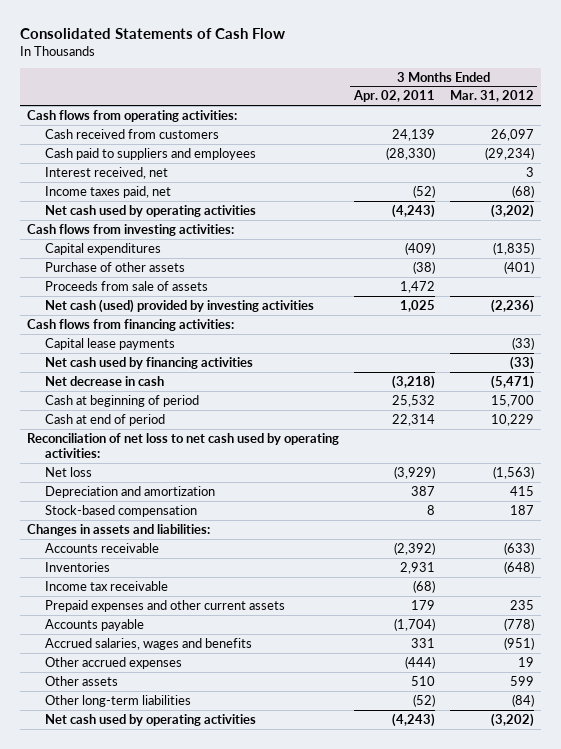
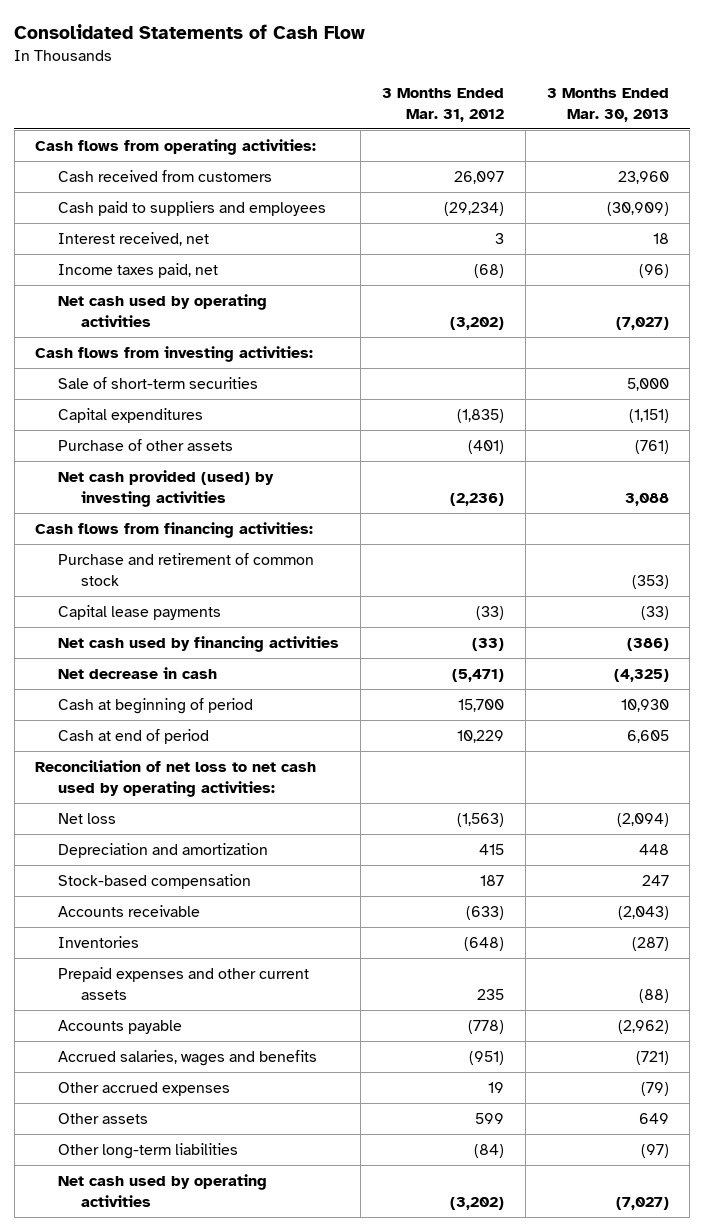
[352,90,435,103] Apr. 02, 2011 -> none
none -> [546,88,669,122] 3 Months Ended Mar. 30, 2013
none -> [58,377,259,390] Sale of short-term securities
[45,280,209,291] Proceeds from sale of assets -> none
[45,298,315,313] Net cash (used) provided by investing activities -> [58,470,275,507] Net cash provided (used) by investing activities
none -> [58,553,315,586] Purchase and retirement of common stock
[27,523,211,536] Changes in assets and liabilities: -> none
[45,580,169,591] Income tax receivable -> none

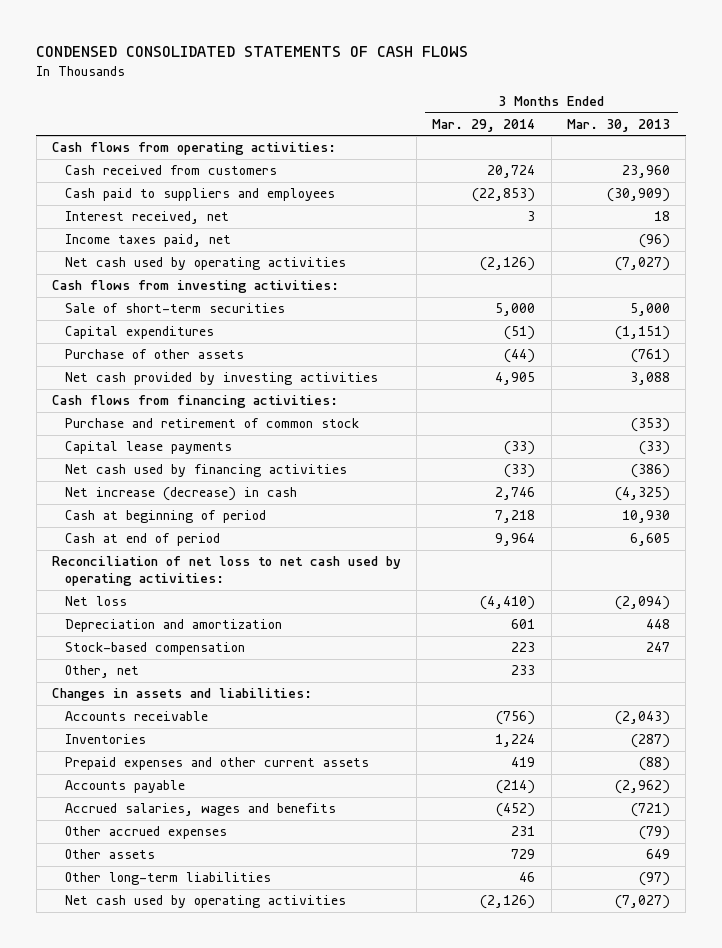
[14,24,366,40] Consolidated Statements of Cash Flow -> [36,46,469,58] CONDENSED CONSOLIDATED STATEMENTS OF CASH FLOWS
[381,88,504,122] 3 Months Ended Mar. 31, 2012 -> none
none -> [432,118,536,132] Mar. 29, 2014
[58,470,275,507] Net cash provided (used) by investing activities -> [64,372,378,386] Net cash provided by investing activities
[58,667,218,680] Net decrease in cash -> [64,487,297,502] Net increase (decrease) in cash
none -> [64,665,139,679] Other, net
none -> [51,688,312,702] Changes in assets and liabilities:

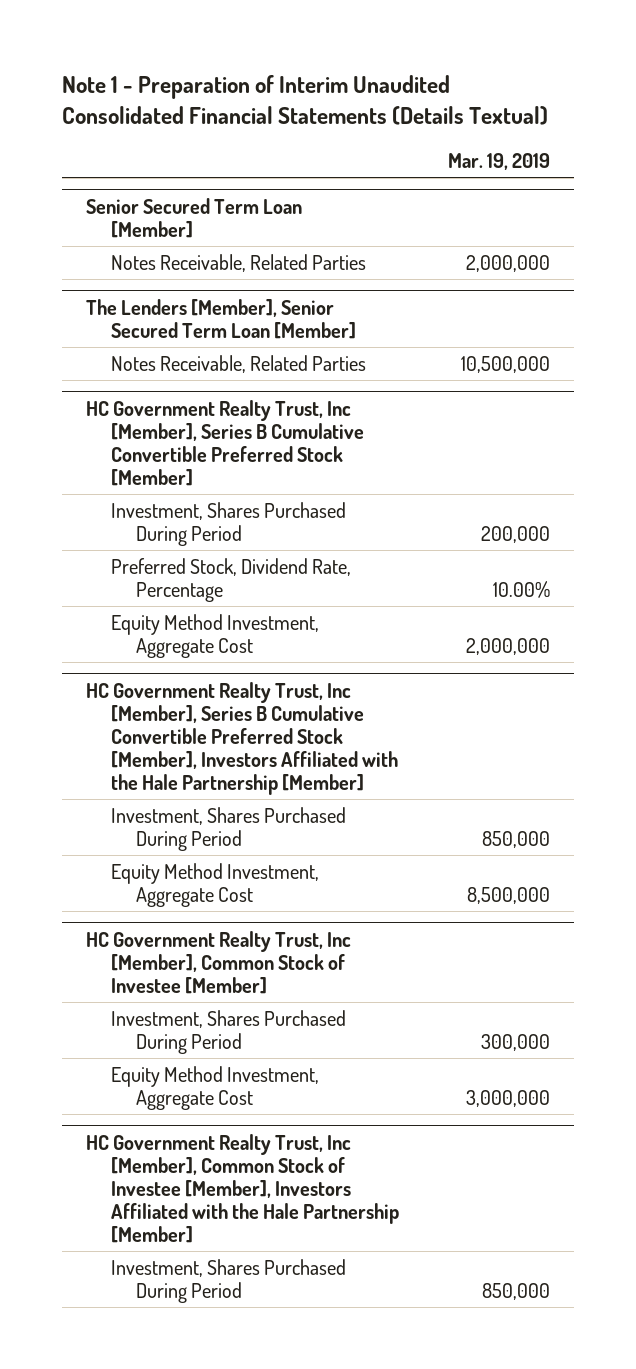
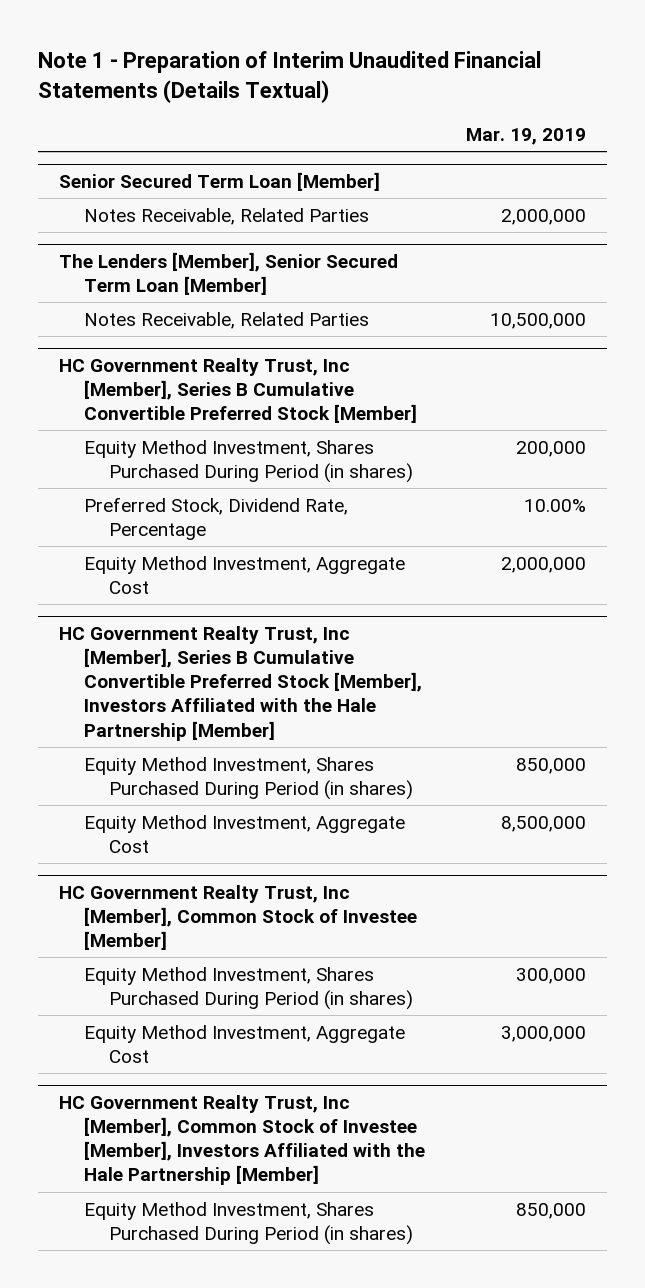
[62,75,549,126] Note 1 - Preparation of Interim Unaudited Consolidated Financial Statements (Details Textual) -> [38,51,542,104] Note 1 - Preparation of Interim Unaudited Financial Statements (Details Textual)
[111,501,347,547] Investment, Shares Purchased During Period -> [84,439,414,483] Equity Method Investment, Shares Purchased During Period (in shares)
[111,806,347,852] Investment, Shares Purchased During Period -> [84,756,414,800] Equity Method Investment, Shares Purchased During Period (in shares)
[111,1009,347,1055] Investment, Shares Purchased During Period -> [84,966,414,1010] Equity Method Investment, Shares Purchased During Period (in shares)
[111,1258,347,1304] Investment, Shares Purchased During Period -> [84,1201,414,1245] Equity Method Investment, Shares Purchased During Period (in shares)

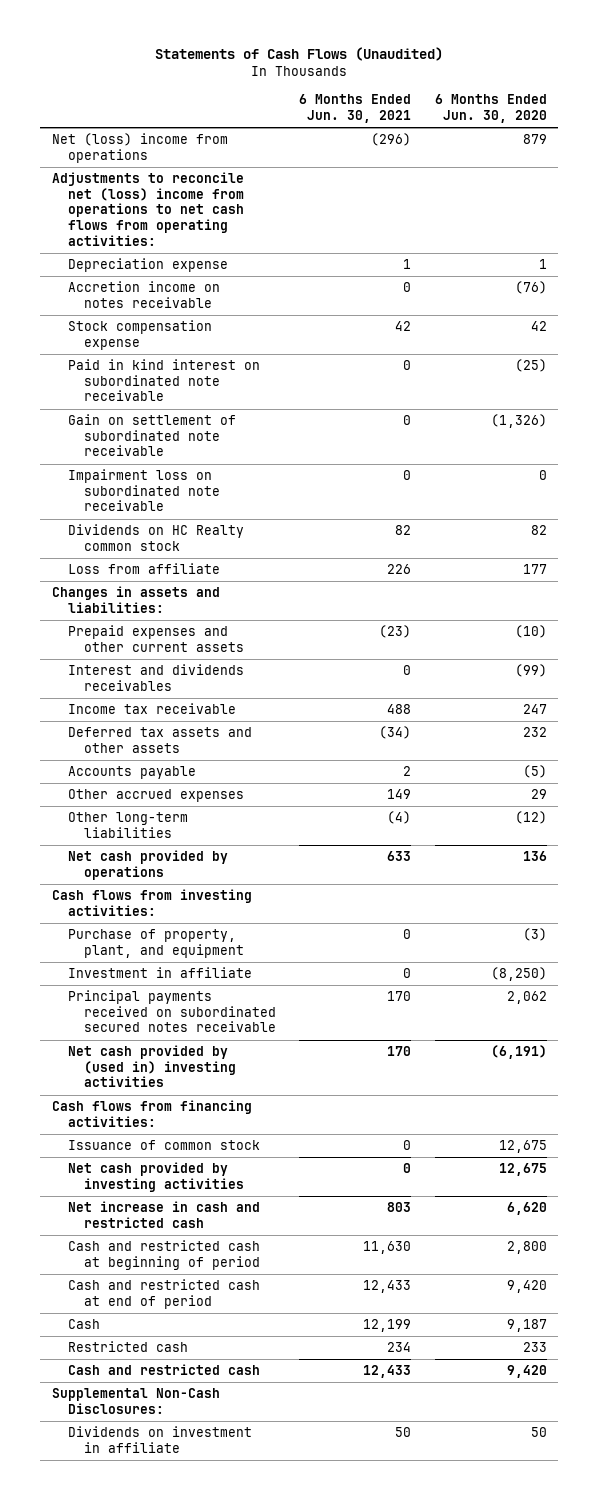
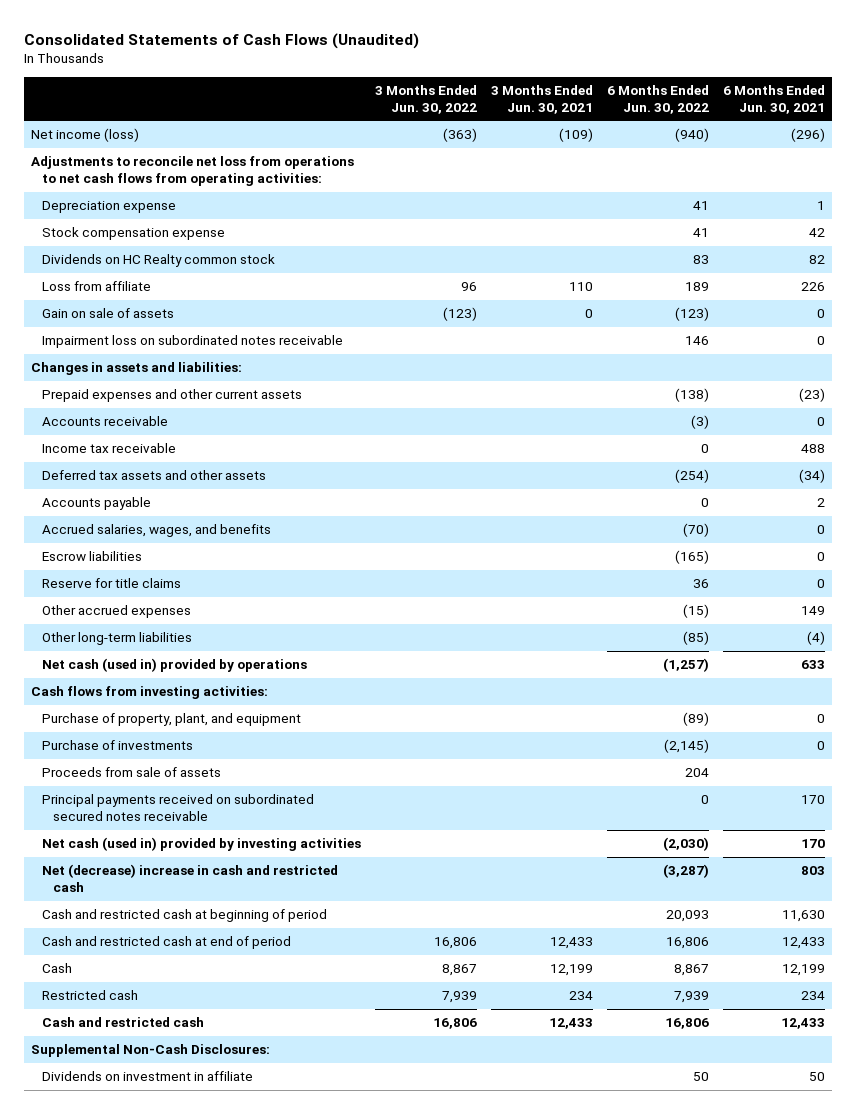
[155,47,444,62] Statements of Cash Flows (Unaudited) -> [24,33,420,50] Consolidated Statements of Cash Flows (Unaudited)
[434,94,547,123] 6 Months Ended Jun. 30, 2020 -> none
none -> [374,85,477,114] 3 Months Ended Jun. 30, 2022
none -> [490,85,593,114] 3 Months Ended Jun. 30, 2021
none -> [606,85,709,114] 6 Months Ended Jun. 30, 2022
[51,133,228,163] Net (loss) income from operations -> [31,128,140,143] Net income (loss)
[51,172,244,246] Adjustments to reconcile net (loss) income from operations to net cash flows from operating activities: -> [31,156,355,186] Adjustments to reconcile net loss from operations to net cash flows from operating activities:
[67,281,220,308] Accretion income on notes receivable -> none
[67,359,260,402] Paid in kind interest on subordinated note receivable -> none
[67,414,236,457] Gain on settlement of subordinated note receivable -> none
[67,469,220,512] Impairment loss on subordinated note receivable -> none
none -> [41,308,174,319] Gain on sale of assets
none -> [41,335,343,349] Impairment loss on subordinated notes receivable
[67,664,244,691] Interest and dividends receivables -> none
none -> [41,416,168,427] Accounts receivable
none -> [41,524,271,538] Accrued salaries, wages, and benefits
none -> [41,551,142,562] Escrow liabilities
none -> [41,578,181,589] Reserve for title claims
[67,850,228,880] Net cash provided by operations -> [41,658,307,673] Net cash (used in) provided by operations
[67,967,252,979] Investment in affiliate -> none
none -> [41,740,193,751] Purchase of investments
none -> [41,767,221,778] Proceeds from sale of assets
[51,1100,252,1127] Cash flows from financing activities: -> none
[67,1140,260,1151] Issuance of common stock -> none
[67,1162,244,1192] Net cash provided by investing activities -> none
[67,1045,236,1088] Net cash provided by (used in) investing activities -> [41,837,361,852] Net cash (used in) provided by investing activities
[67,1201,260,1228] Net increase in cash and restricted cash -> [41,864,338,892] Net (decrease) increase in cash and restricted cash

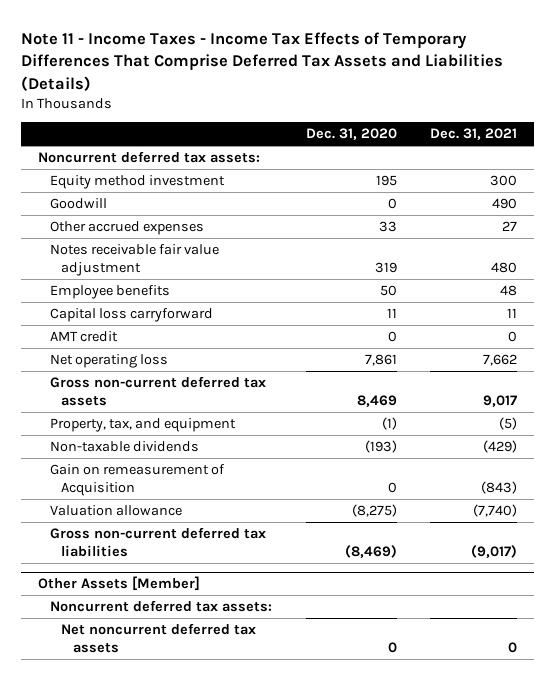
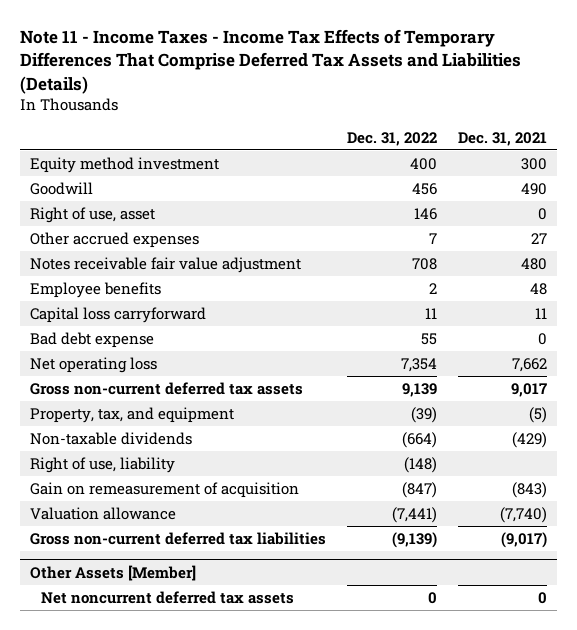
[305,128,397,141] Dec. 31, 2020 -> none
none -> [346,131,437,146] Dec. 31, 2022
[38,150,261,163] Noncurrent deferred tax assets: -> none
none -> [30,206,156,223] Right of use, asset
[49,330,118,342] AMT credit -> none
none -> [30,331,155,348] Bad debt expense
none -> [30,456,176,473] Right of use, liability
[49,463,225,496] Gain on remeasurement of Acquisition -> [30,481,300,498] Gain on remeasurement of acquisition
[49,599,272,612] Noncurrent deferred tax assets: -> none

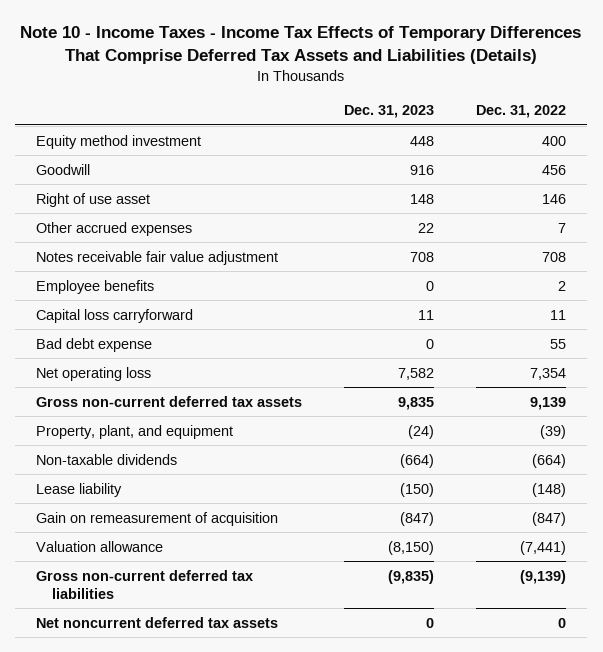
[19,29,521,94] Note 11 - Income Taxes - Income Tax Effects of Temporary Differences That Comprise Deferred Tax Assets and Liabilities (Details) -> [20,26,582,64] Note 10 - Income Taxes - Income Tax Effects of Temporary Differences That Comprise Deferred Tax Assets and Liabilities (Details)
[457,131,547,146] Dec. 31, 2021 -> none
none -> [344,105,435,119] Dec. 31, 2023
[30,206,156,223] Right of use, asset -> [36,192,151,207] Right of use asset
[30,406,235,423] Property, tax, and equipment -> [36,424,234,439] Property, plant, and equipment
[30,456,176,473] Right of use, liability -> [36,482,123,497] Lease liability
[30,564,197,581] Other Assets [Member] -> none

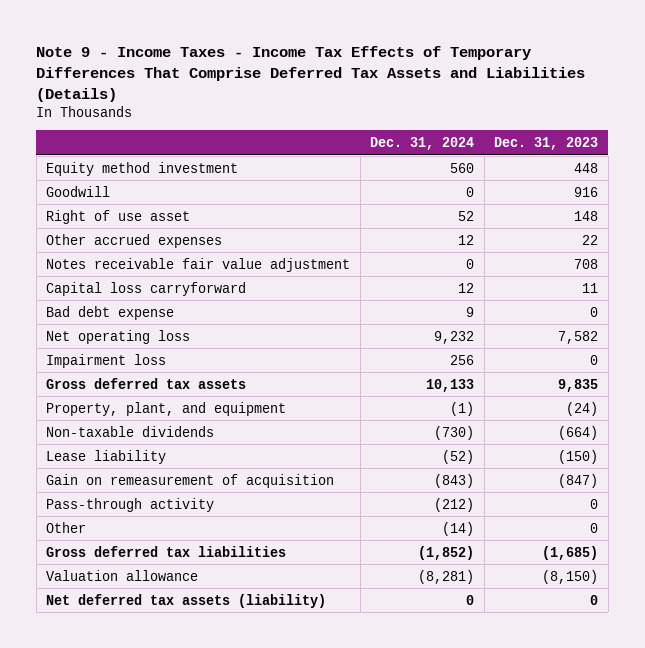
[20,26,582,64] Note 10 - Income Taxes - Income Tax Effects of Temporary Differences That Comprise Deferred Tax Assets and Liabilities (Details) -> [36,45,586,102] Note 9 - Income Taxes - Income Tax Effects of Temporary Differences That Comprise Deferred Tax Assets and Liabilities (Details)
[476,105,567,119] Dec. 31, 2022 -> none
none -> [370,136,475,150] Dec. 31, 2024
[36,279,155,294] Employee benefits -> none
none -> [46,353,167,368] Impairment loss
[36,395,303,407] Gross non-current deferred tax assets -> [46,377,247,389] Gross deferred tax assets
none -> [46,497,215,512] Pass-through activity
none -> [46,521,87,533] Other
none -> [46,545,287,557] Gross deferred tax liabilities
[36,569,254,599] Gross non-current deferred tax liabilities -> none
[36,616,279,628] Net noncurrent deferred tax assets -> [46,593,327,608] Net deferred tax assets (liability)

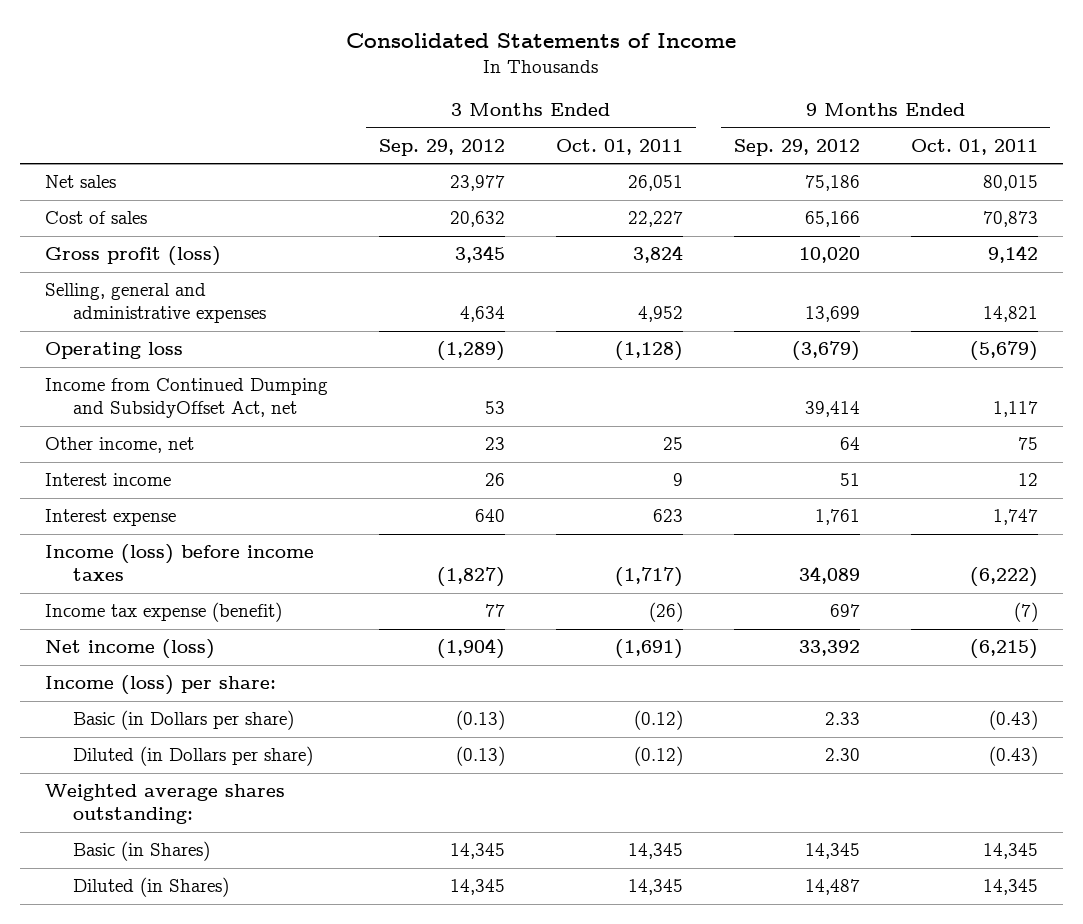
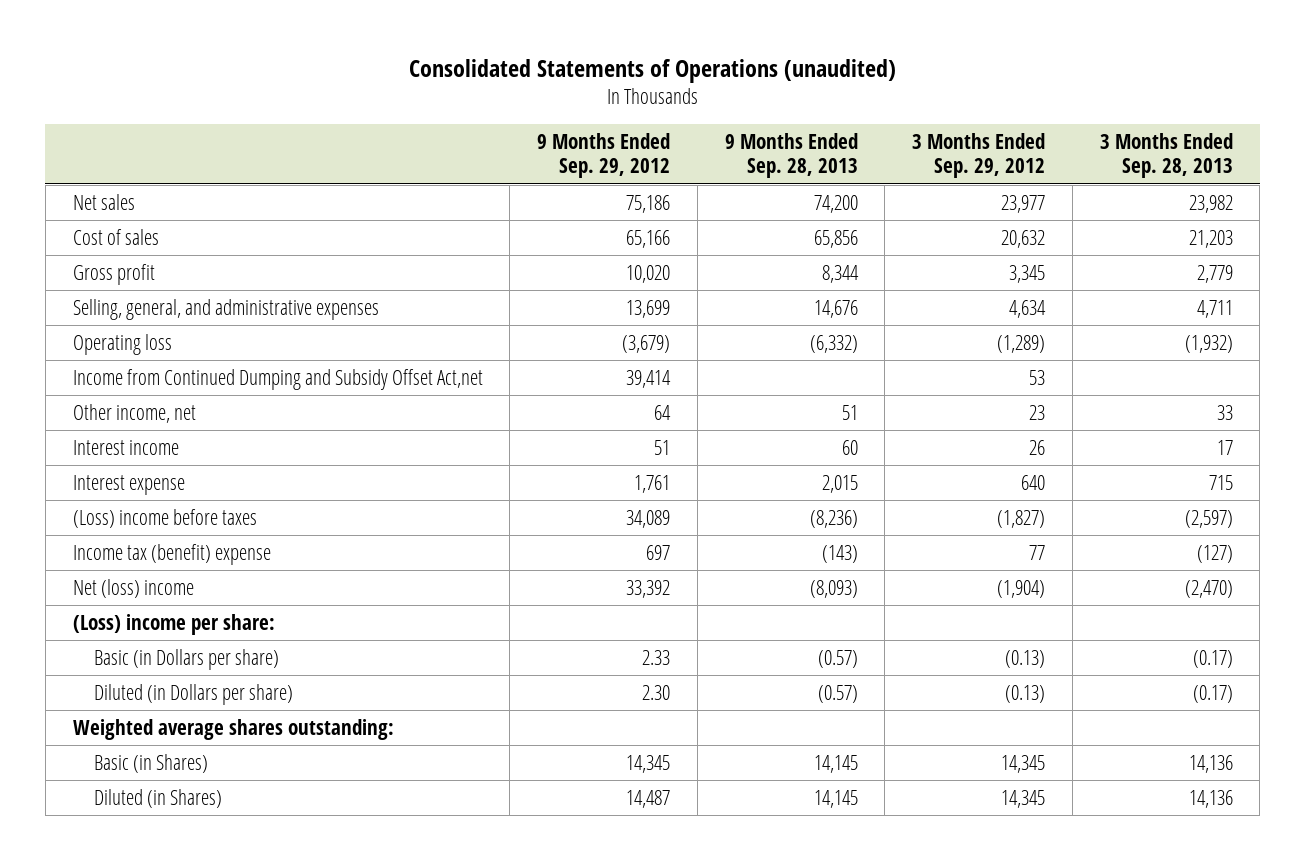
[346,33,737,49] Consolidated Statements of Income -> [408,58,896,83] Consolidated Statements of Operations (unaudited)
[555,138,683,155] Oct. 01, 2011 -> none
[910,138,1038,155] Oct. 01, 2011 -> none
none -> [724,133,858,179] 9 Months Ended Sep. 28, 2013
none -> [1099,133,1233,179] 3 Months Ended Sep. 28, 2013
[45,246,222,267] Gross profit (loss) -> [72,263,155,285] Gross profit
[45,283,267,324] Selling, general and administrative expenses -> [72,298,379,320] Selling, general, and administrative expenses
[45,378,329,419] Income from Continued Dumping and SubsidyOffset Act, net -> [72,368,483,390] Income from Continued Dumping and Subsidy Offset Act,net
[45,544,315,582] Income (loss) before income taxes -> [72,508,257,528] (Loss) income before taxes
[45,602,283,623] Income tax expense (benefit) -> [72,543,271,565] Income tax (benefit) expense
[45,639,216,660] Net income (loss) -> [72,578,194,598] Net (loss) income
[45,675,277,696] Income (loss) per share: -> [72,613,275,635] (Loss) income per share:

